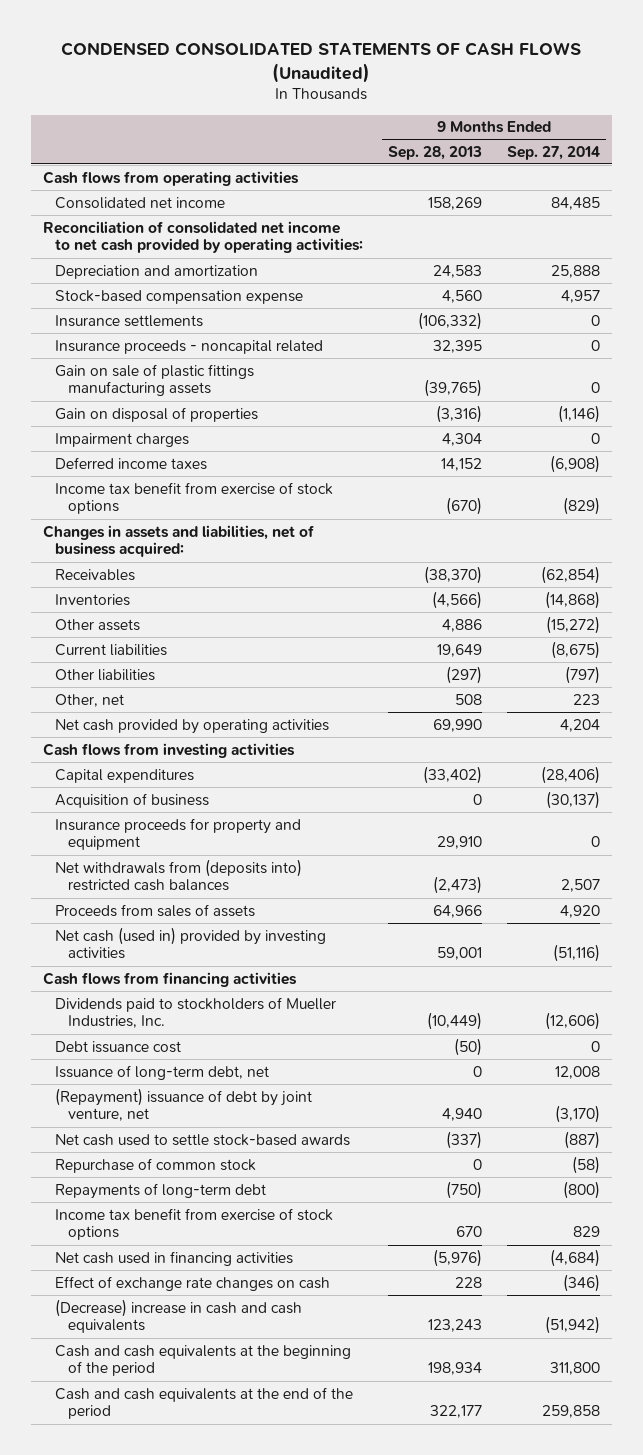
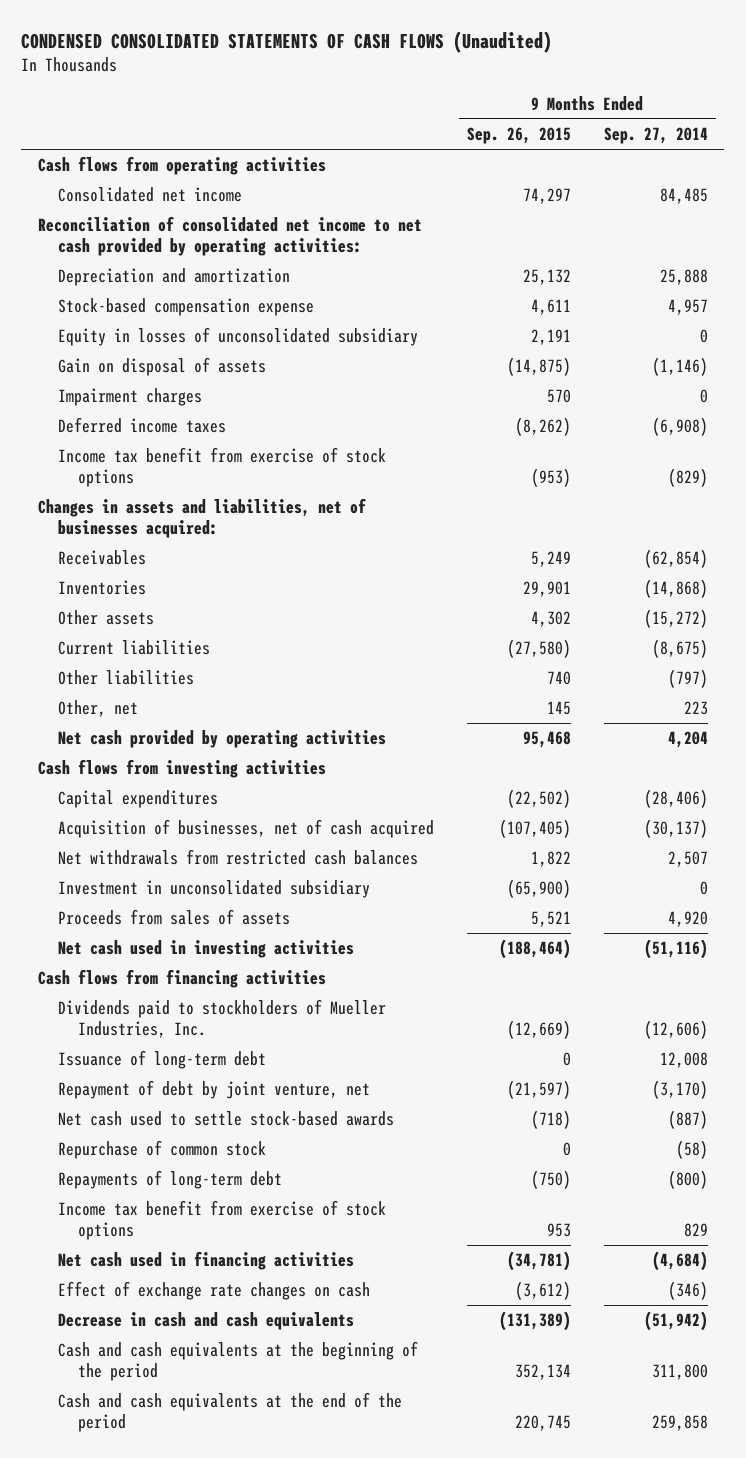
[387,145,482,160] Sep. 28, 2013 -> none
none -> [466,127,571,145] Sep. 26, 2015
[55,314,204,327] Insurance settlements -> none
[55,339,324,354] Insurance proceeds - noncapital related -> none
[55,363,255,397] Gain on sale of plastic fittings manufacturing assets -> none
none -> [57,327,418,347] Equity in losses of unconsolidated subsidiary
[55,406,259,422] Gain on disposal of properties -> [57,357,266,377] Gain on disposal of assets
[43,524,315,558] Changes in assets and liabilities, net of business acquired: -> [37,498,366,539] Changes in assets and liabilities, net of businesses acquired:
[55,817,302,851] Insurance proceeds for property and equipment -> none
[55,792,210,808] Acquisition of business -> [57,819,434,839] Acquisition of businesses, net of cash acquired
[55,858,303,892] Net withdrawals from (deposits into) restricted cash balances -> [57,849,418,866] Net withdrawals from restricted cash balances
none -> [57,880,370,899] Investment in unconsolidated subsidiary
[55,926,327,960] Net cash (used in) provided by investing activities -> [57,940,354,959] Net cash used in investing activities
[55,1040,182,1053] Debt issuance cost -> none
[55,1064,270,1080] Issuance of long-term debt, net -> [57,1050,266,1070] Issuance of long-term debt
[55,1087,313,1122] (Repayment) issuance of debt by joint venture, net -> [57,1080,370,1100] Repayment of debt by joint venture, net
[55,1298,303,1334] (Decrease) increase in cash and cash equivalents -> [57,1312,354,1331] Decrease in cash and cash equivalents

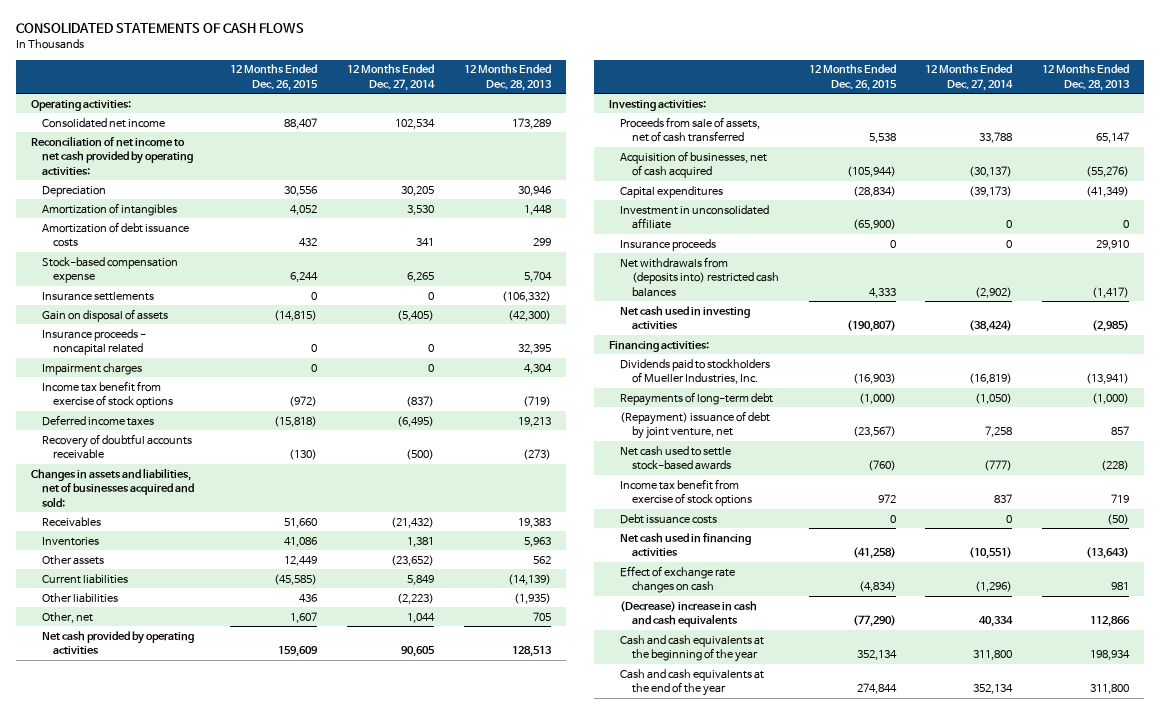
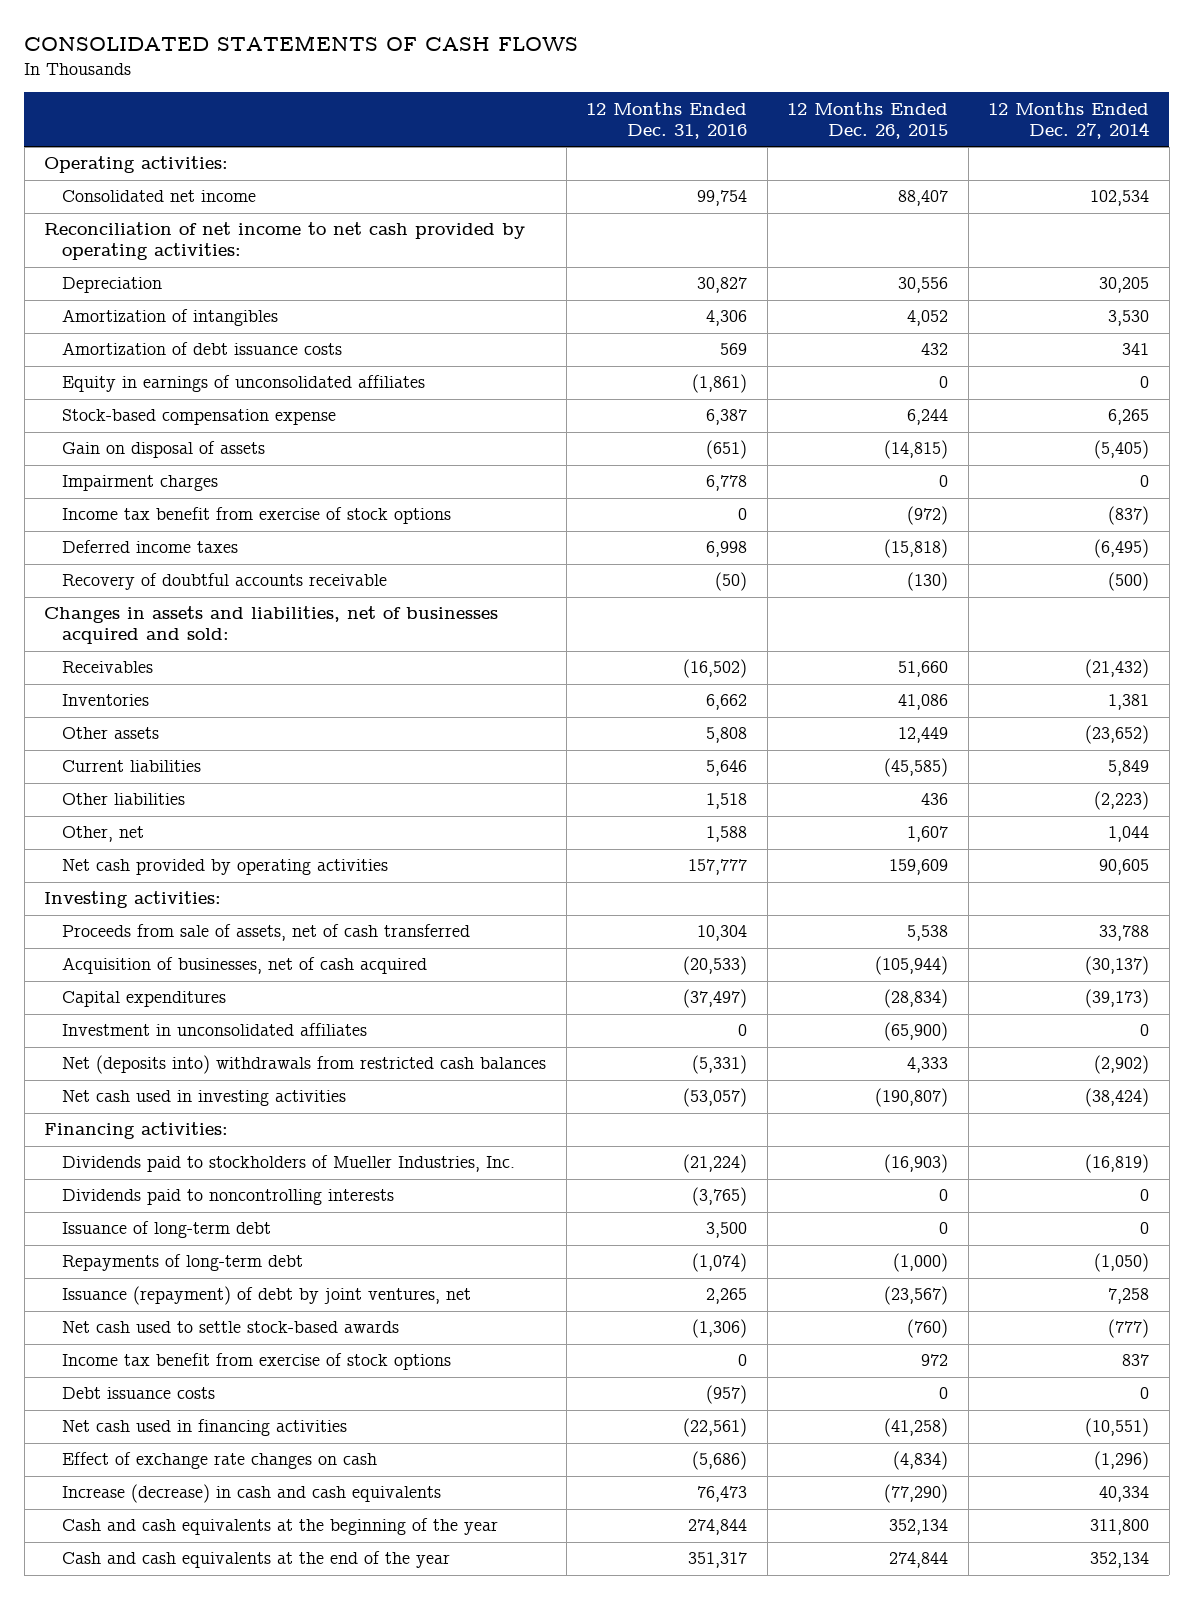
[464,64,553,91] 12 Months Ended Dec. 28, 2013 -> none
none -> [586,101,748,139] 12 Months Ended Dec. 31, 2016
none -> [62,375,426,393] Equity in earnings of unconsolidated affiliates
[42,291,155,301] Insurance settlements -> none
[42,328,147,356] Insurance proceeds - noncapital related -> none
[620,238,717,251] Insurance proceeds -> none
[620,204,770,230] Investment in unconsolidated affiliate -> [62,1023,368,1037] Investment in unconsolidated affiliates
[620,256,779,297] Net withdrawals from (deposits into) restricted cash balances -> [62,1055,547,1075] Net (deposits into) withdrawals from restricted cash balances
none -> [62,1189,395,1206] Dividends paid to noncontrolling interests
none -> [62,1221,272,1239] Issuance of long-term debt
[620,410,771,440] (Repayment) issuance of debt by joint venture, net -> [62,1286,472,1306] Issuance (repayment) of debt by joint ventures, net
[620,600,758,628] (Decrease) increase in cash and cash equivalents -> [62,1484,442,1504] Increase (decrease) in cash and cash equivalents

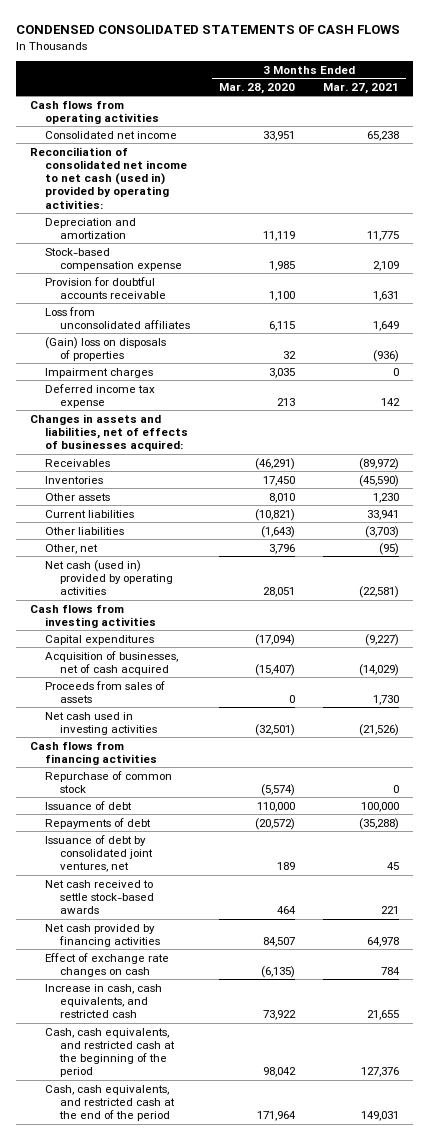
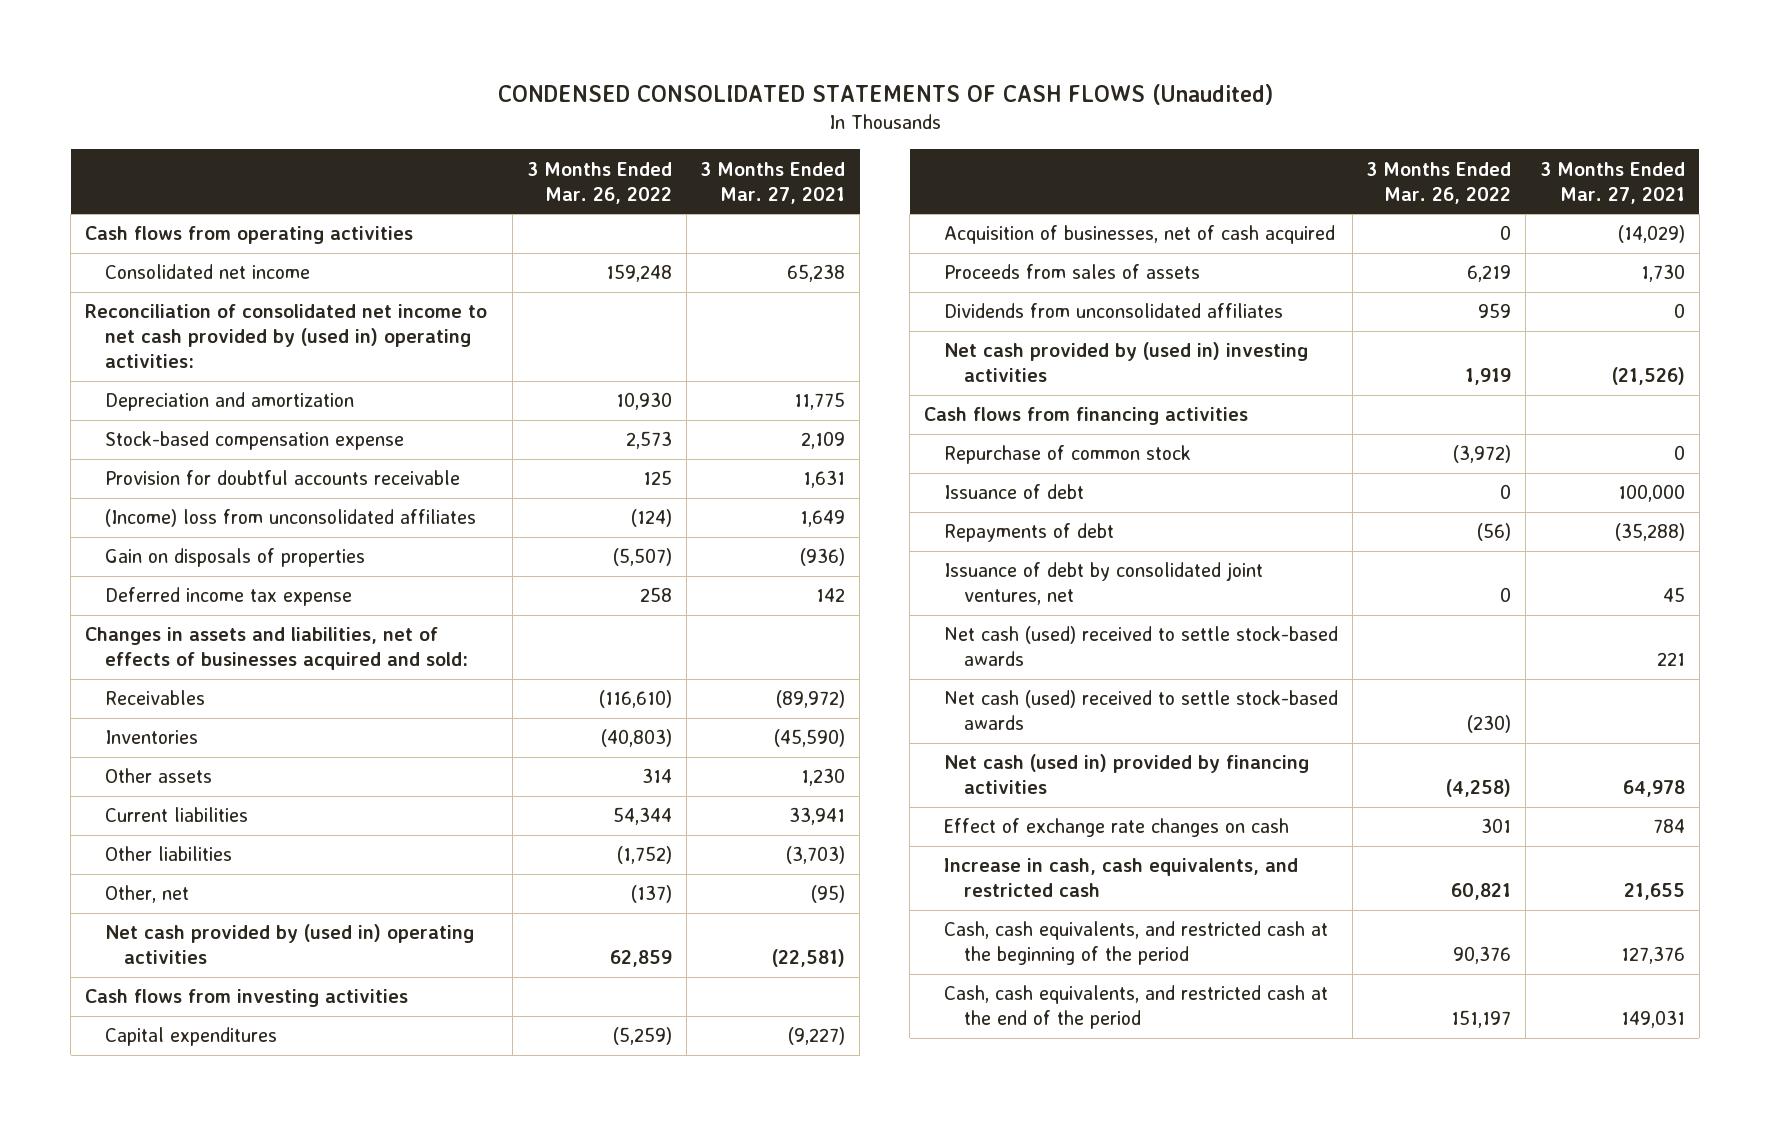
[16,25,401,35] CONDENSED CONSOLIDATED STATEMENTS OF CASH FLOWS -> [497,83,1273,105] CONDENSED CONSOLIDATED STATEMENTS OF CASH FLOWS (Unaudited)
[218,82,295,94] Mar. 28, 2020 -> none
none -> [526,161,672,204] 3 Months Ended Mar. 26, 2022
[30,146,188,209] Reconciliation of consolidated net income to net cash (used in) provided by operating activities: -> [84,304,487,369] Reconciliation of consolidated net income to net cash provided by (used in) operating activities:
[45,367,154,378] Impairment charges -> none
[45,306,191,329] Loss from unconsolidated affiliates -> [104,509,476,528] (Income) loss from unconsolidated affiliates
[45,336,167,361] (Gain) loss on disposals of properties -> [104,548,365,568] Gain on disposals of properties
[30,413,189,452] Changes in assets and liabilities, net of effects of businesses acquired: -> [84,627,468,671] Changes in assets and liabilities, net of effects of businesses acquired and sold:
[45,559,174,596] Net cash (used in) provided by operating activities -> [104,924,474,965] Net cash provided by (used in) operating activities
none -> [944,303,1284,319] Dividends from unconsolidated affiliates
[45,711,158,735] Net cash used in investing activities -> [944,342,1309,383] Net cash provided by (used in) investing activities
[45,879,155,915] Net cash received to settle stock-based awards -> [944,626,1339,667] Net cash (used) received to settle stock-based awards
none -> [944,690,1339,731] Net cash (used) received to settle stock-based awards
[45,923,161,947] Net cash provided by financing activities -> [944,754,1310,795] Net cash (used in) provided by financing activities

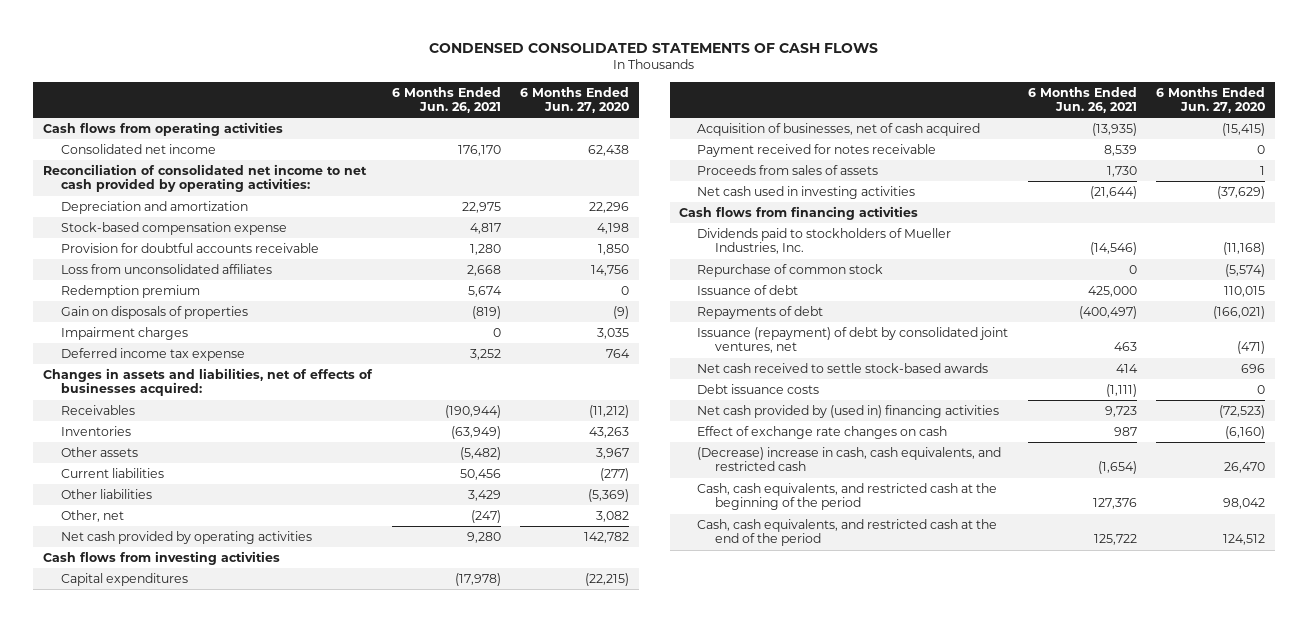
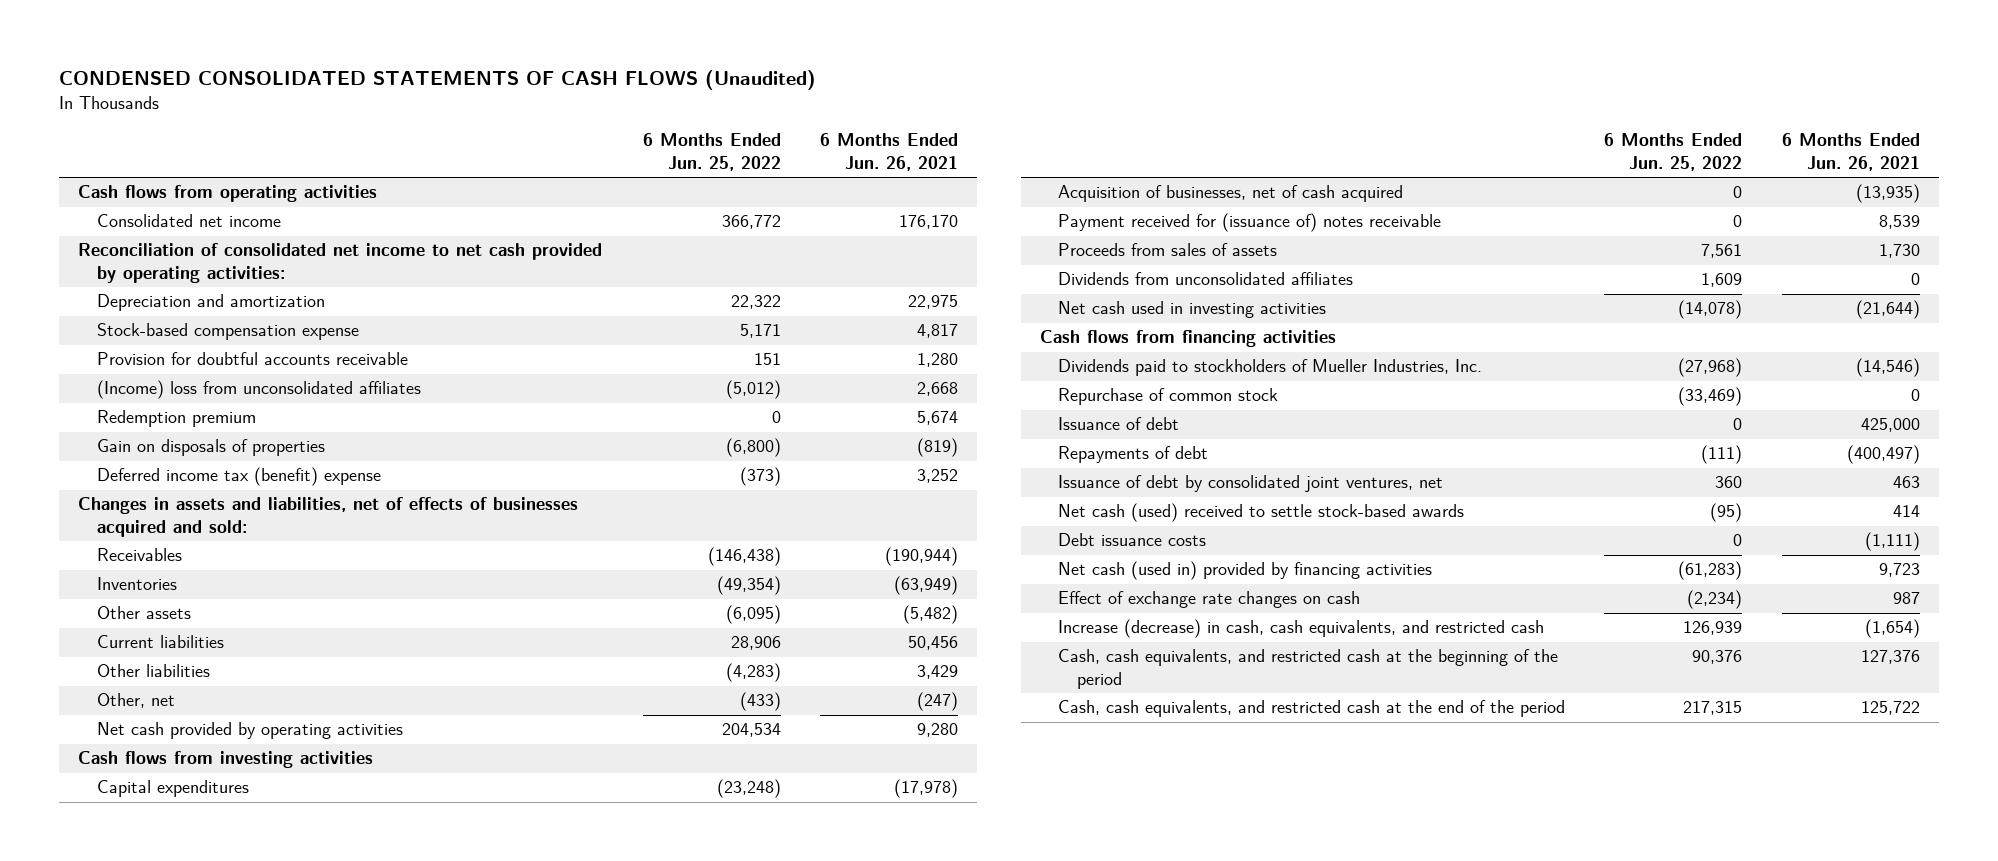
[429,42,879,53] CONDENSED CONSOLIDATED STATEMENTS OF CASH FLOWS -> [58,70,816,91] CONDENSED CONSOLIDATED STATEMENTS OF CASH FLOWS (Unaudited)
[519,86,629,114] 6 Months Ended Jun. 27, 2020 -> none
none -> [642,133,781,171] 6 Months Ended Jun. 25, 2022
[61,263,273,274] Loss from unconsolidated affiliates -> [96,380,421,400] (Income) loss from unconsolidated affiliates
[61,326,189,340] Impairment charges -> none
[61,347,246,361] Deferred income tax expense -> [96,467,381,487] Deferred income tax (benefit) expense
[43,367,374,397] Changes in assets and liabilities, net of effects of businesses acquired: -> [78,497,579,537] Changes in assets and liabilities, net of effects of businesses acquired and sold:
[697,143,937,157] Payment received for notes receivable -> [1058,213,1442,233] Payment received for (issuance of) notes receivable
none -> [1058,272,1354,286] Dividends from unconsolidated affiliates
[697,326,1009,354] Issuance (repayment) of debt by consolidated joint ventures, net -> [1058,475,1444,493] Issuance of debt by consolidated joint ventures, net
[697,362,989,373] Net cash received to settle stock-based awards -> [1058,503,1465,523] Net cash (used) received to settle stock-based awards
[697,404,1000,418] Net cash provided by (used in) financing activities -> [1058,561,1433,581] Net cash (used in) provided by financing activities
[697,446,1002,472] (Decrease) increase in cash, cash equivalents, and restricted cash -> [1058,619,1545,639] Increase (decrease) in cash, cash equivalents, and restricted cash

